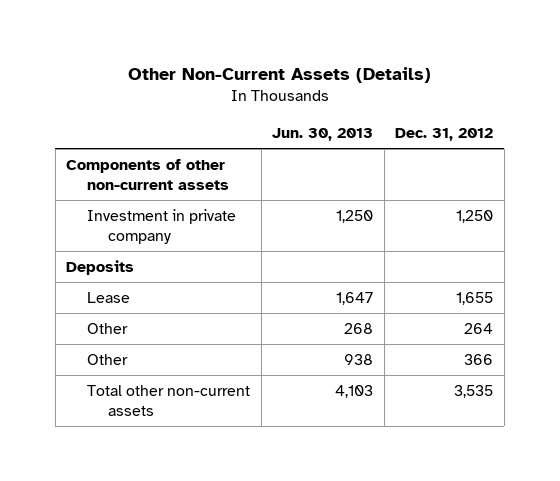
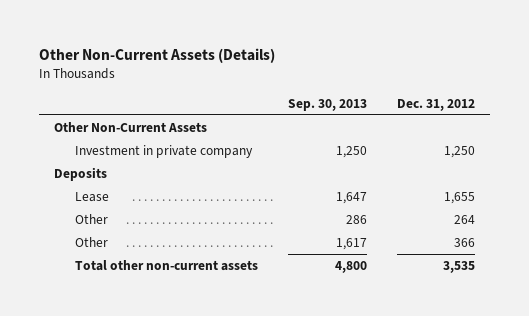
[272,127,374,141] Jun. 30, 2013 -> none
none -> [288,98,368,111] Sep. 30, 2013
[66,158,230,190] Components of other non-current assets -> [53,122,207,133] Other Non-Current Assets

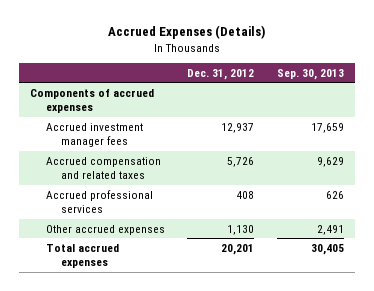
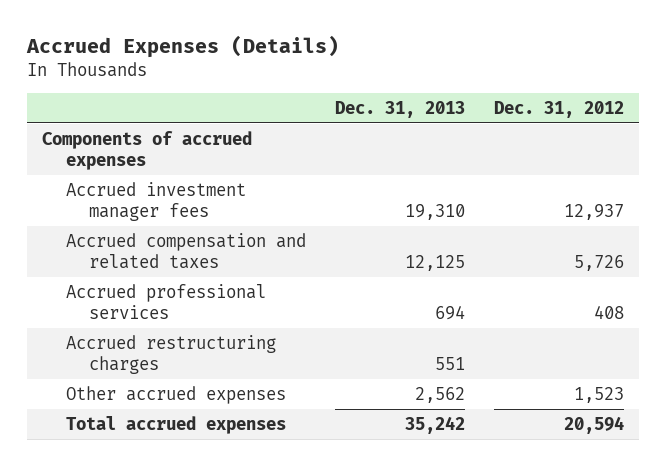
[276,68,344,80] Sep. 30, 2013 -> none
none -> [334,100,465,118] Dec. 31, 2013
none -> [65,334,276,375] Accrued restructuring charges
[227,224,255,235] 1,130 -> [573,386,624,403] 1,523
[221,243,255,255] 20,201 -> [563,415,624,434] 20,594

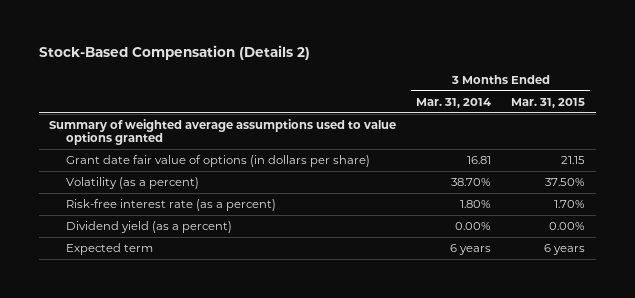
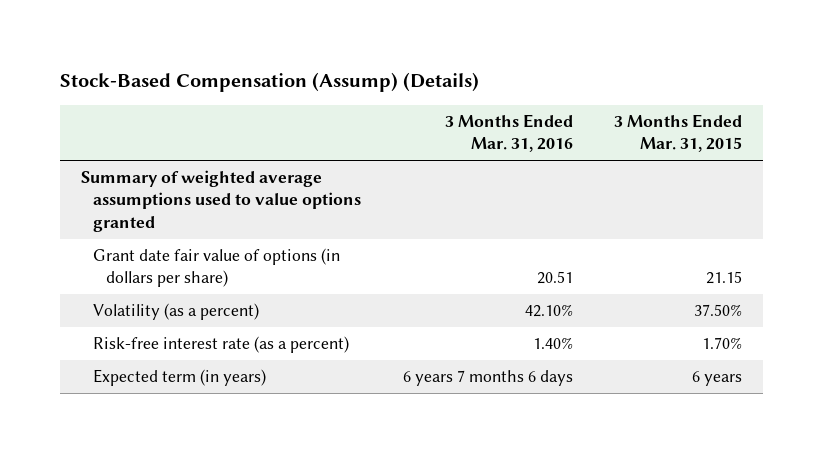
[39,45,311,61] Stock-Based Compensation (Details 2) -> [60,72,480,93] Stock-Based Compensation (Assump) (Details)
[416,97,492,108] Mar. 31, 2014 -> none
none -> [444,114,573,153] 3 Months Ended Mar. 31, 2016
[66,221,233,234] Dividend yield (as a percent) -> none
[66,243,154,256] Expected term -> [93,369,267,387] Expected term (in years)

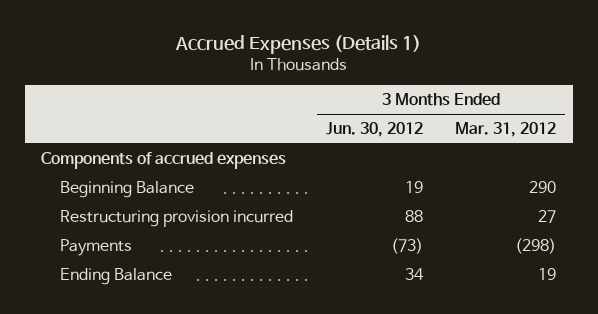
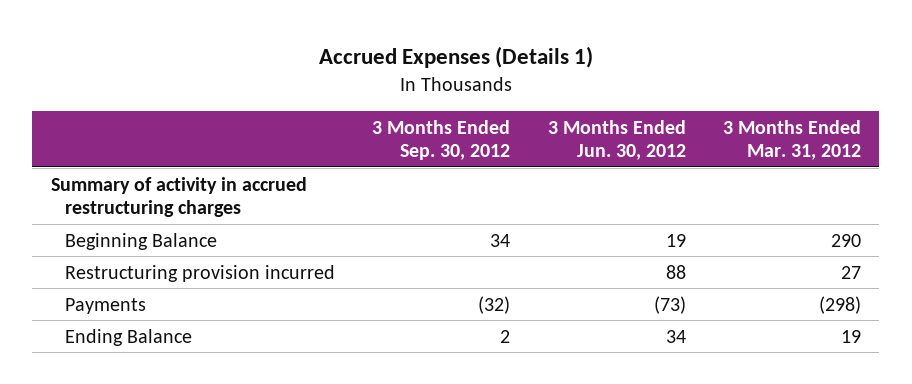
none -> [372,119,511,160] 3 Months Ended Sep. 30, 2012
[41,151,287,169] Components of accrued expenses -> [50,176,307,217] Summary of activity in accrued restructuring charges

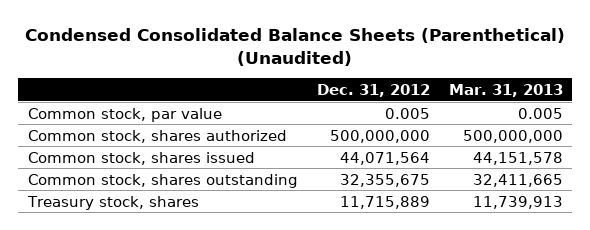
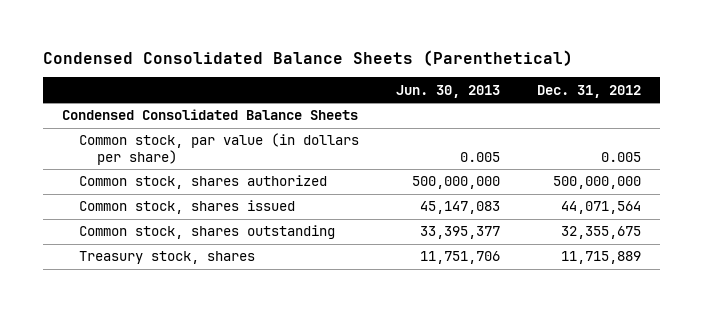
[25,27,566,66] Condensed Consolidated Balance Sheets (Parenthetical) (Unaudited) -> [43,49,574,66] Condensed Consolidated Balance Sheets (Parenthetical)
[448,83,563,97] Mar. 31, 2013 -> none
none -> [396,84,501,98] Jun. 30, 2013
none -> [61,109,358,121] Condensed Consolidated Balance Sheets
[27,107,222,122] Common stock, par value -> [79,133,360,165] Common stock, par value (in dollars per share)

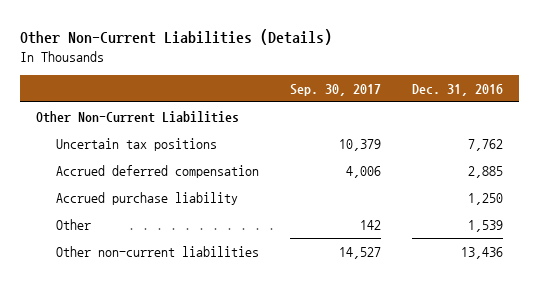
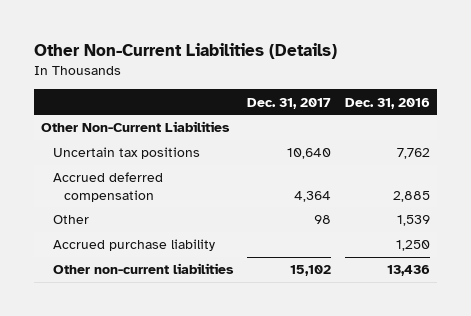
[290,83,382,96] Sep. 30, 2017 -> none
none -> [246,97,331,109] Dec. 31, 2017
[56,191,239,205] Accrued purchase liability -> [52,239,215,252] Accrued purchase liability

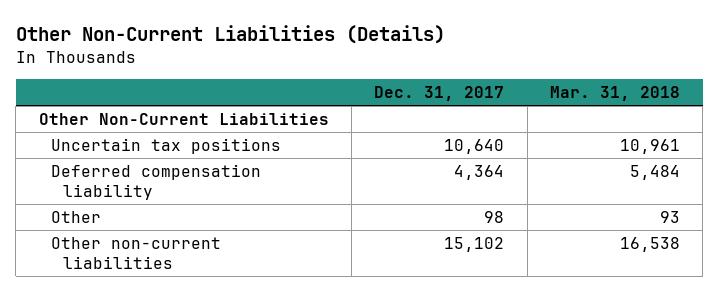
[345,97,431,109] Dec. 31, 2016 -> none
none -> [550,86,681,102] Mar. 31, 2018
[52,172,163,202] Accrued deferred compensation -> [50,163,261,200] Deferred compensation liability
[52,239,215,252] Accrued purchase liability -> none

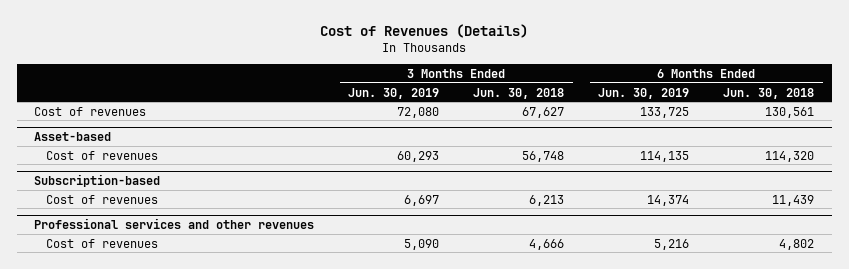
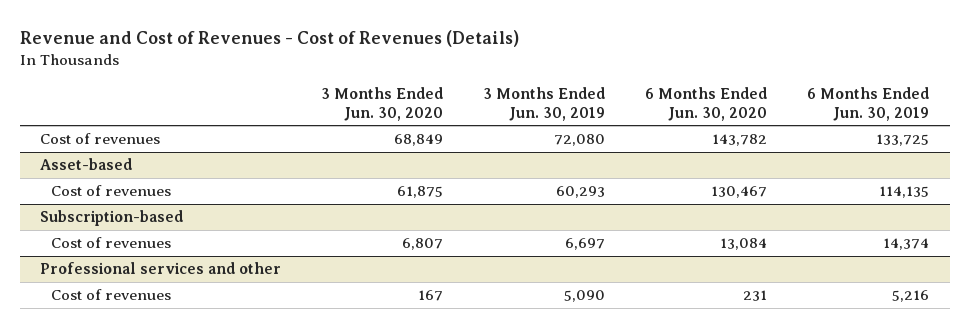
[320,23,529,38] Cost of Revenues (Details) -> [20,30,520,48] Revenue and Cost of Revenues - Cost of Revenues (Details)
[473,87,565,99] Jun. 30, 2018 -> none
[723,87,815,99] Jun. 30, 2018 -> none
none -> [321,86,444,121] 3 Months Ended Jun. 30, 2020
none -> [645,86,768,121] 6 Months Ended Jun. 30, 2020
[34,217,315,229] Professional services and other revenues -> [40,262,282,275] Professional services and other

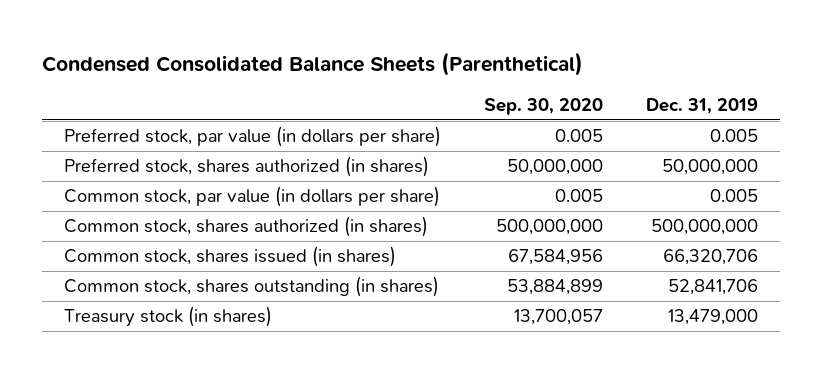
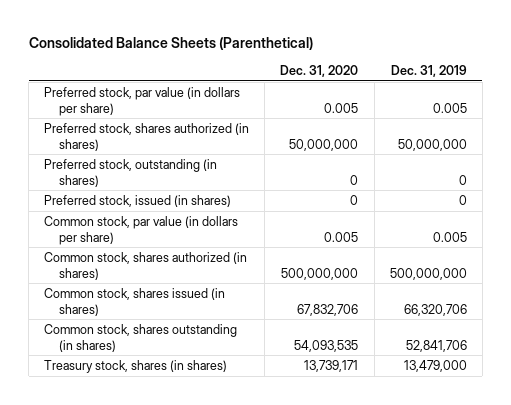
[42,51,584,76] Condensed Consolidated Balance Sheets (Parenthetical) -> [28,36,313,50] Consolidated Balance Sheets (Parenthetical)
[484,97,604,115] Sep. 30, 2020 -> none
none -> [280,64,359,77] Dec. 31, 2020
none -> [44,158,218,187] Preferred stock, outstanding (in shares)
none -> [44,194,232,207] Preferred stock, issued (in shares)
[64,306,273,328] Treasury stock (in shares) -> [44,359,228,373] Treasury stock, shares (in shares)

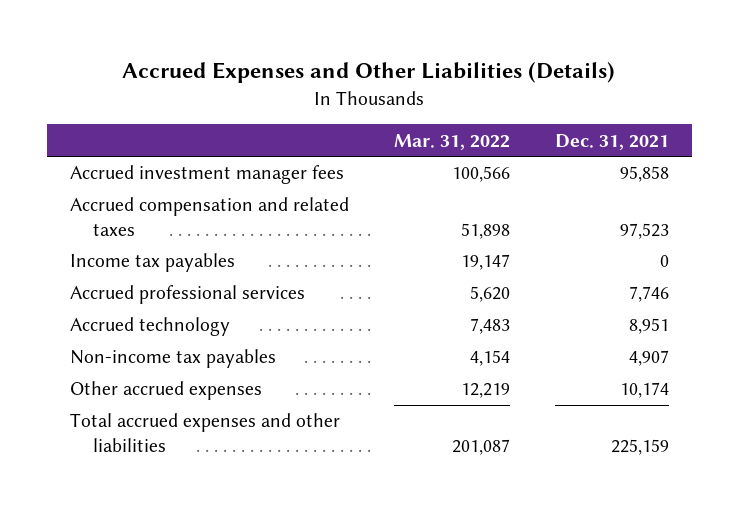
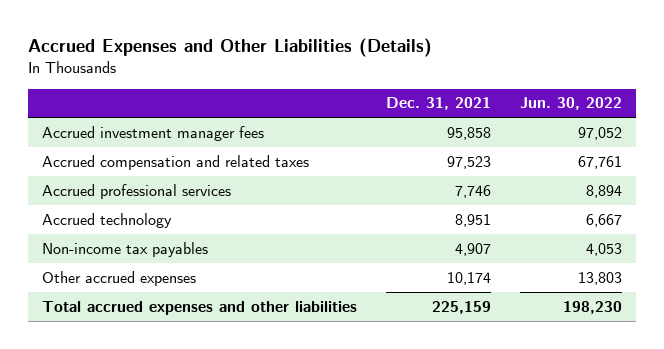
[393,133,510,150] Mar. 31, 2022 -> none
none -> [519,97,622,111] Jun. 30, 2022
[69,253,235,273] Income tax payables -> none

